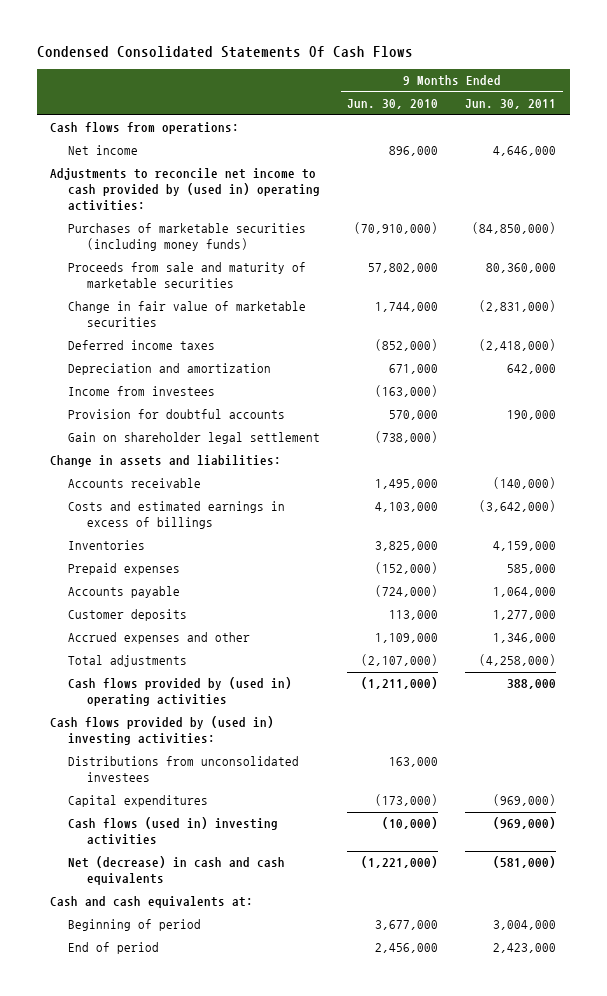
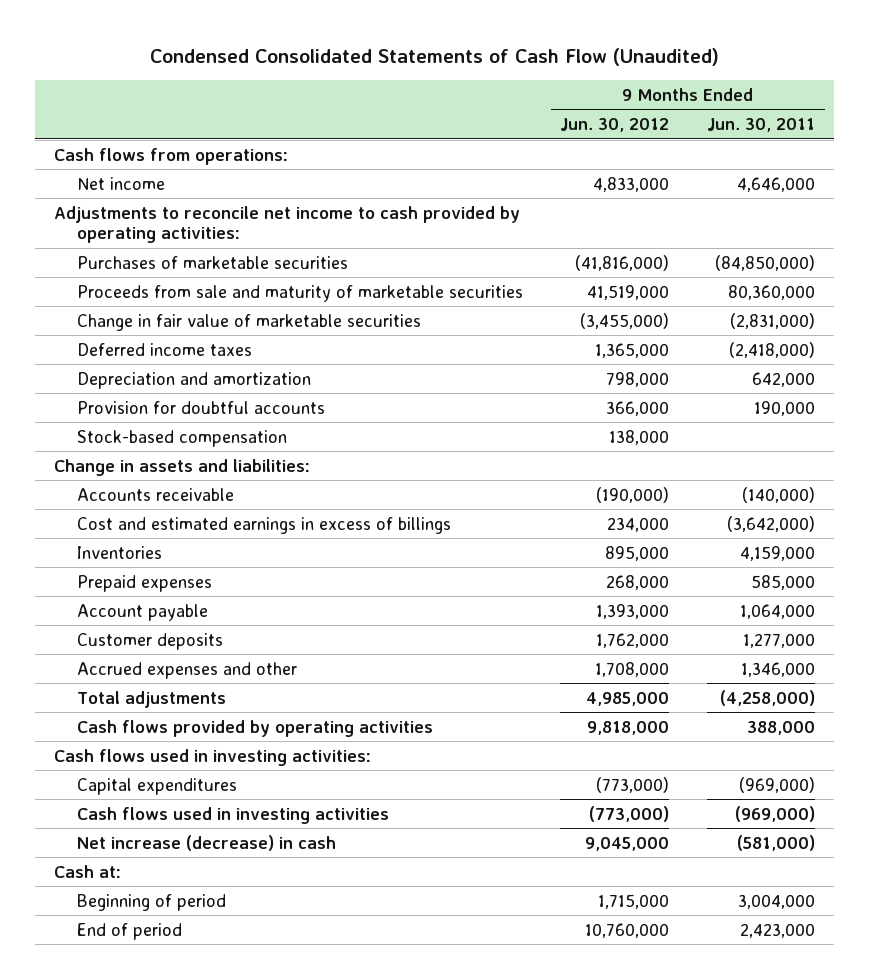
[36,46,413,59] Condensed Consolidated Statements Of Cash Flows -> [149,47,719,66] Condensed Consolidated Statements of Cash Flow (Unaudited)
[347,99,439,110] Jun. 30, 2010 -> none
none -> [560,118,670,133] Jun. 30, 2012
[50,168,321,212] Adjustments to reconcile net income to cash provided by (used in) operating activities: -> [53,205,520,244] Adjustments to reconcile net income to cash provided by operating activities:
[68,223,307,252] Purchases of marketable securities (including money funds) -> [76,255,348,269] Purchases of marketable securities
[68,386,216,397] Income from investees -> none
[68,432,321,445] Gain on shareholder legal settlement -> none
none -> [76,429,287,447] Stock-based compensation
[68,501,286,530] Costs and estimated earnings in excess of billings -> [76,516,451,534] Cost and estimated earnings in excess of billings
[68,586,181,599] Accounts payable -> [76,603,208,621] Account payable
[68,756,300,783] Distributions from unconsolidated investees -> none
[68,677,293,707] Cash flows provided by (used in) operating activities -> [76,719,433,737] Cash flows provided by operating activities
[50,716,275,746] Cash flows provided by (used in) investing activities: -> [53,748,371,766] Cash flows used in investing activities:
[68,817,279,846] Cash flows (used in) investing activities -> [76,806,389,824] Cash flows used in investing activities
[68,856,286,886] Net (decrease) in cash and cash equivalents -> [76,834,336,851] Net increase (decrease) in cash
[50,896,254,909] Cash and cash equivalents at: -> [53,864,121,878] Cash at:

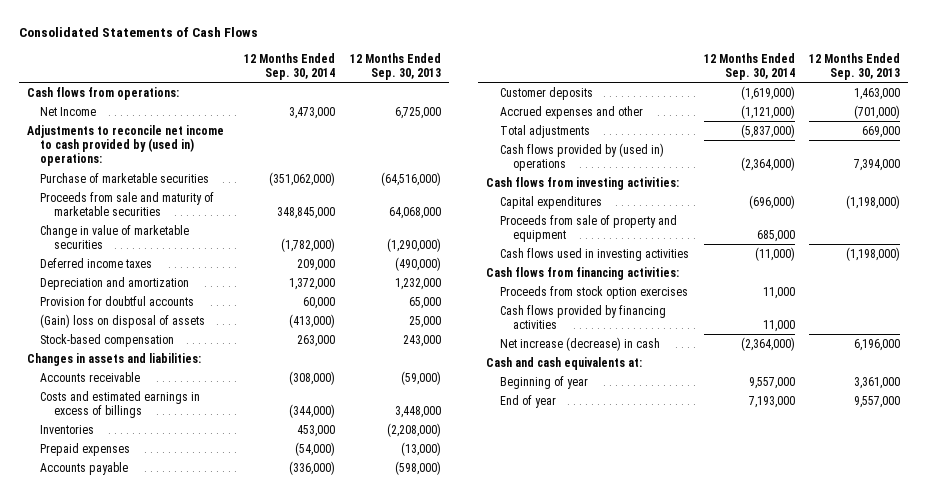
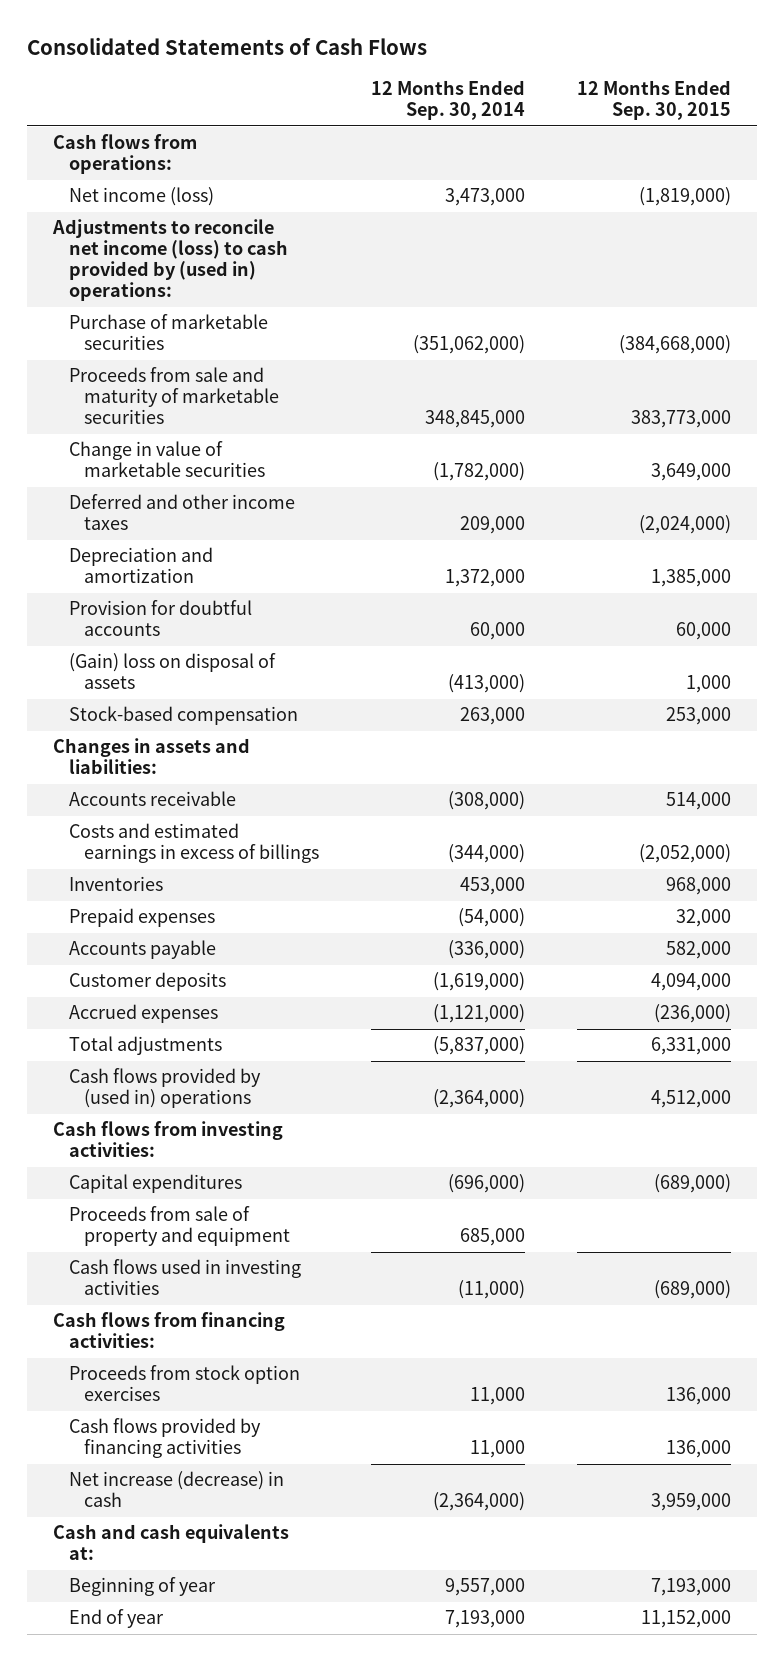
[350,52,442,81] 12 Months Ended Sep. 30, 2013 -> none
none -> [576,80,731,121] 12 Months Ended Sep. 30, 2015
[40,106,97,116] Net Income -> [68,187,214,207] Net income (loss)
[26,124,224,167] Adjustments to reconcile net income to cash provided by (used in) operations: -> [52,219,288,302] Adjustments to reconcile net income (loss) to cash provided by (used in) operations:
[40,257,153,268] Deferred income taxes -> [68,494,295,531] Deferred and other income taxes
[499,105,643,119] Accrued expenses and other -> [68,1004,218,1024] Accrued expenses

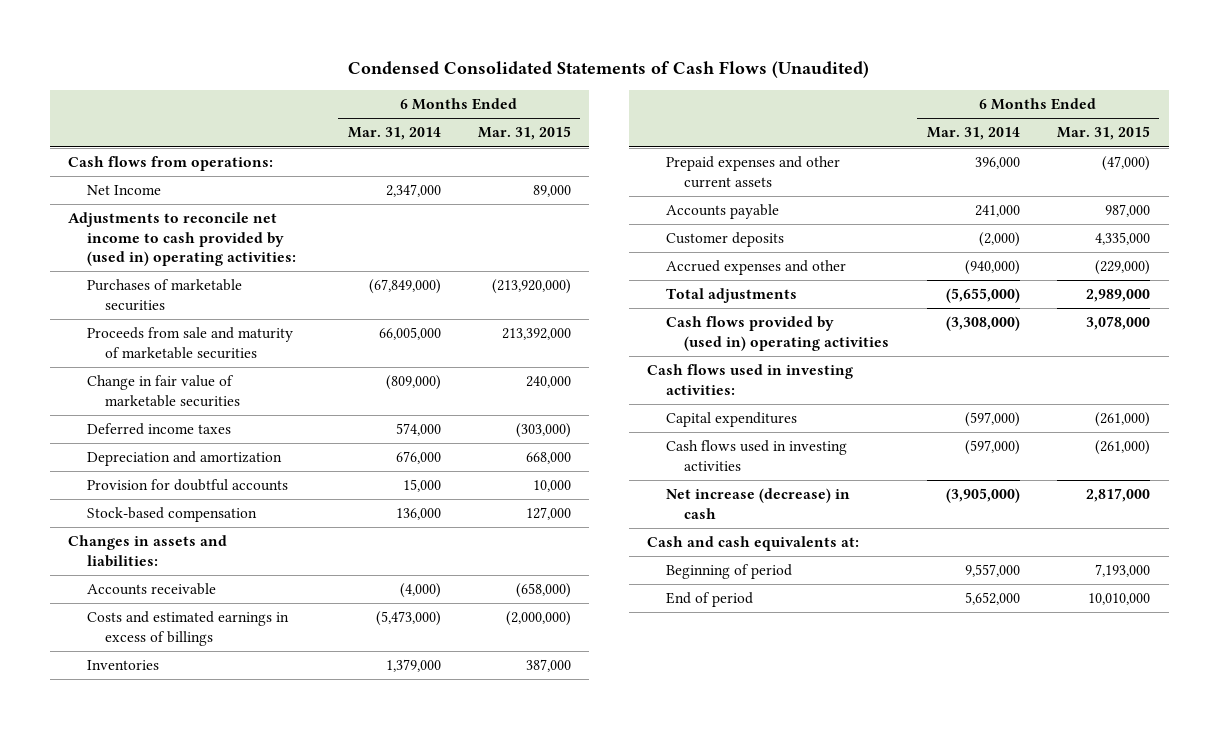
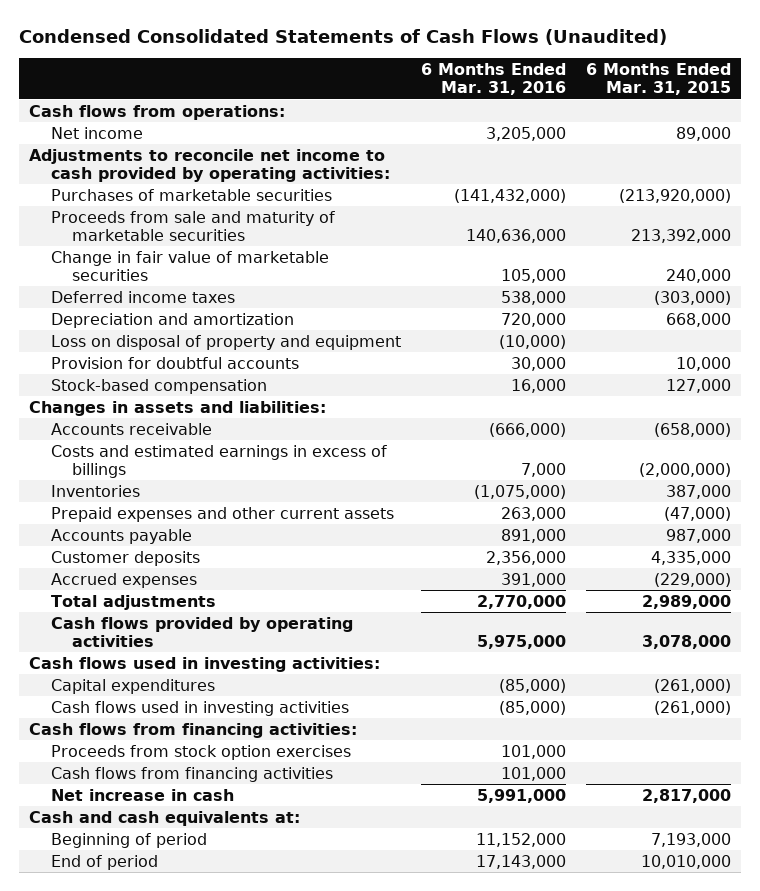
[347,127,441,141] Mar. 31, 2014 -> none
none -> [420,63,566,96] 6 Months Ended Mar. 31, 2016
[86,185,161,196] Net Income -> [50,126,143,139] Net income
[68,212,296,267] Adjustments to reconcile net income to cash provided by (used in) operating activities: -> [28,148,390,182] Adjustments to reconcile net income to cash provided by operating activities:
none -> [50,334,401,350] Loss on disposal of property and equipment
[665,260,846,276] Accrued expenses and other -> [50,572,197,588] Accrued expenses
[665,316,890,351] Cash flows provided by (used in) operating activities -> [50,616,353,647] Cash flows provided by operating activities
none -> [28,722,357,738] Cash flows from financing activities:
none -> [50,744,351,760] Proceeds from stock option exercises
none -> [50,766,333,782] Cash flows from financing activities
[665,488,850,519] Net increase (decrease) in cash -> [50,788,234,801] Net increase in cash

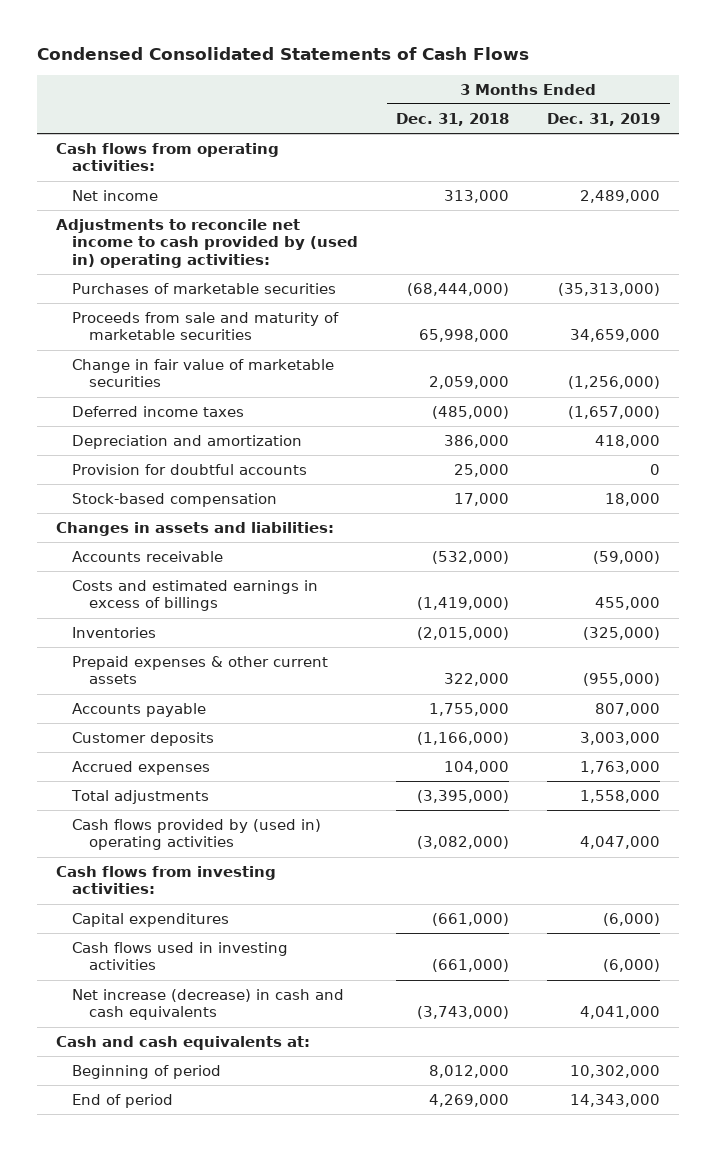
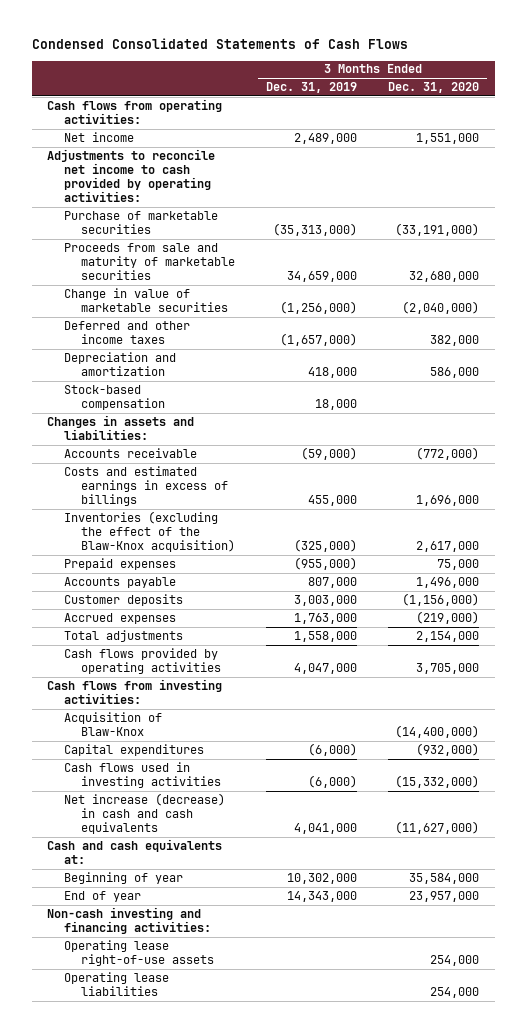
[396,112,510,126] Dec. 31, 2018 -> none
none -> [388,82,480,94] Dec. 31, 2020
[55,219,359,268] Adjustments to reconcile net income to cash provided by (used in) operating activities: -> [47,148,216,203] Adjustments to reconcile net income to cash provided by operating activities:
[72,283,337,295] Purchases of marketable securities -> [64,210,219,235] Purchase of marketable securities
[72,359,335,388] Change in fair value of marketable securities -> [64,287,228,313] Change in value of marketable securities
[72,406,245,418] Deferred income taxes -> [64,320,191,345] Deferred and other income taxes
[72,464,308,476] Provision for doubtful accounts -> none
[72,627,157,639] Inventories -> [64,510,235,553] Inventories (excluding the effect of the Blaw-Knox acquisition)
[72,656,329,685] Prepaid expenses & other current assets -> [64,557,177,570] Prepaid expenses
[72,819,322,851] Cash flows provided by (used in) operating activities -> [64,647,221,675] Cash flows provided by operating activities
none -> [64,711,163,737] Acquisition of Blaw-Knox
[72,1065,222,1080] Beginning of period -> [64,871,184,884] Beginning of year
[72,1094,174,1109] End of period -> [64,890,142,902] End of year
none -> [47,906,212,935] Non-cash investing and financing activities:
none -> [64,939,214,967] Operating lease right-of-use assets
none -> [64,971,170,997] Operating lease liabilities

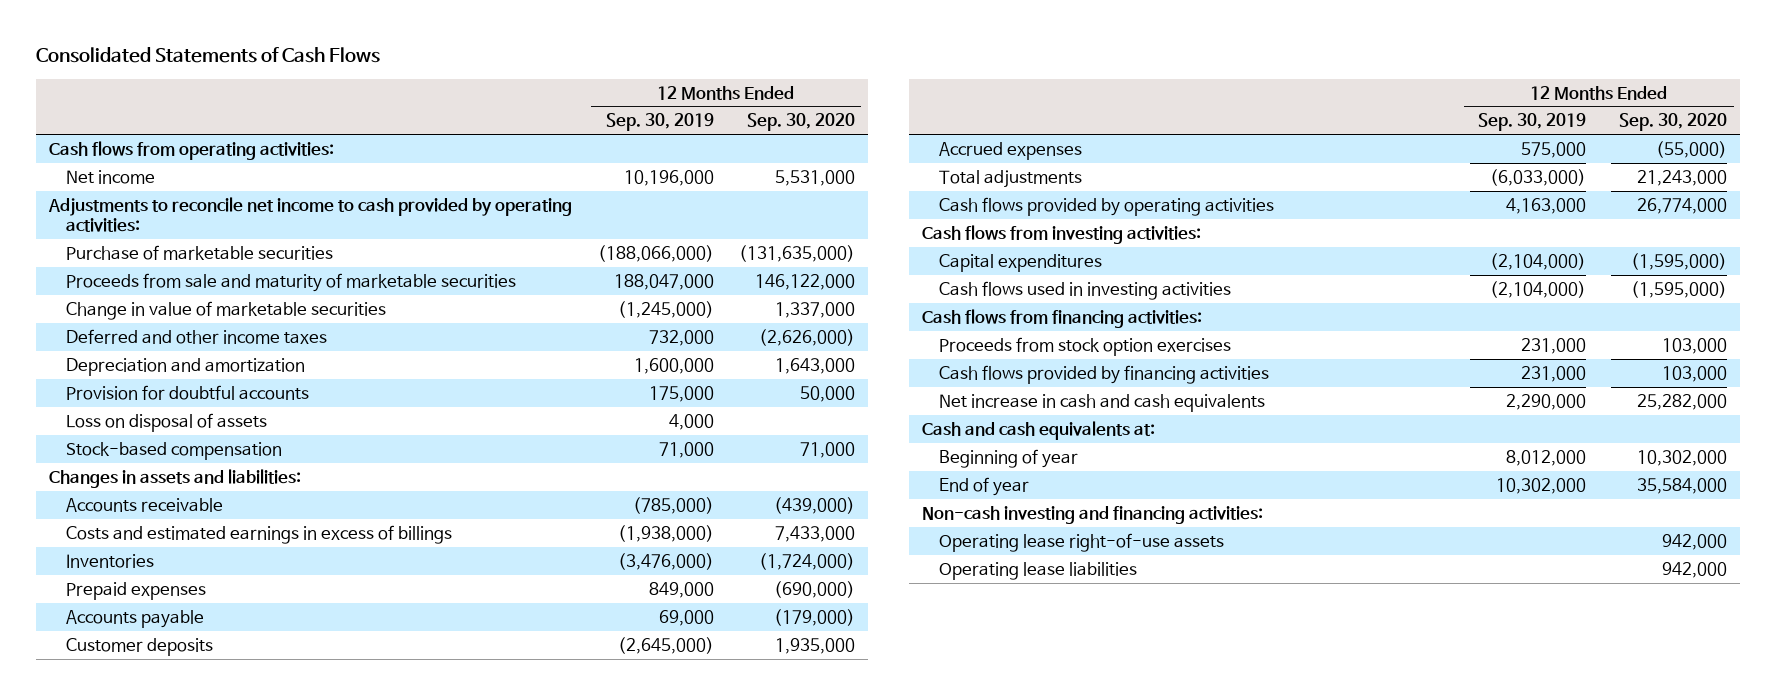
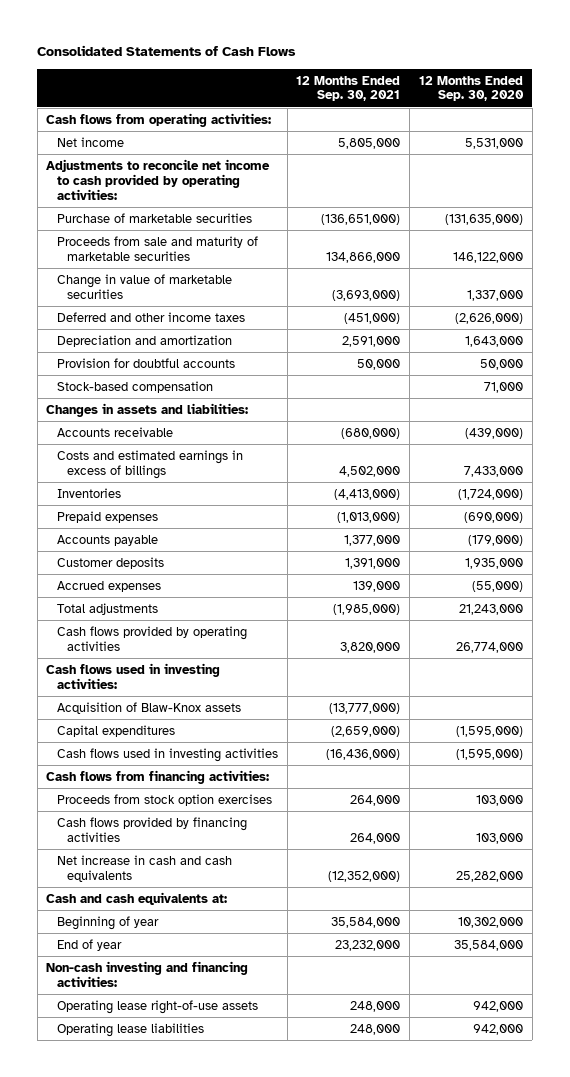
[605,113,714,132] Sep. 30, 2019 -> none
none -> [296,75,401,102] 12 Months Ended Sep. 30, 2021
[66,412,268,432] Loss on disposal of assets -> none
[921,224,1201,244] Cash flows from investing activities: -> [46,662,221,689] Cash flows used in investing activities:
none -> [56,701,241,714] Acquisition of Blaw-Knox assets

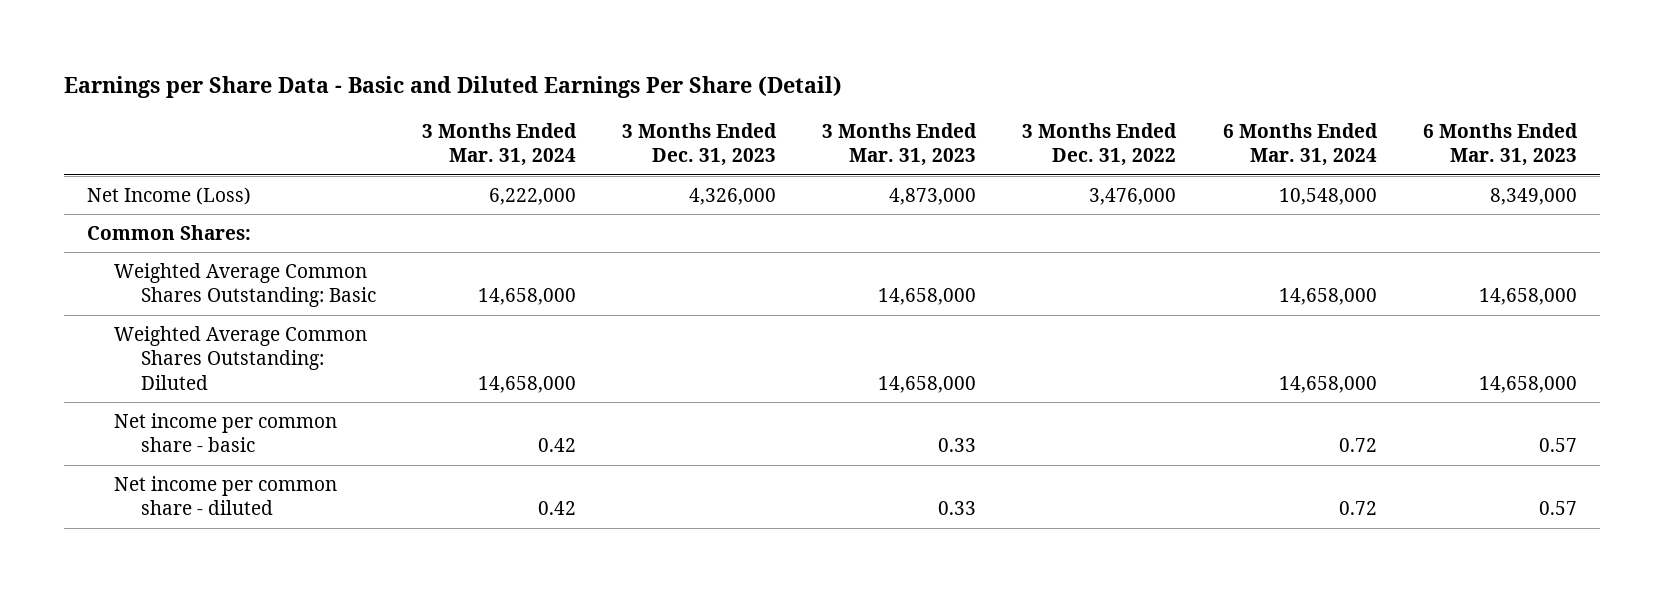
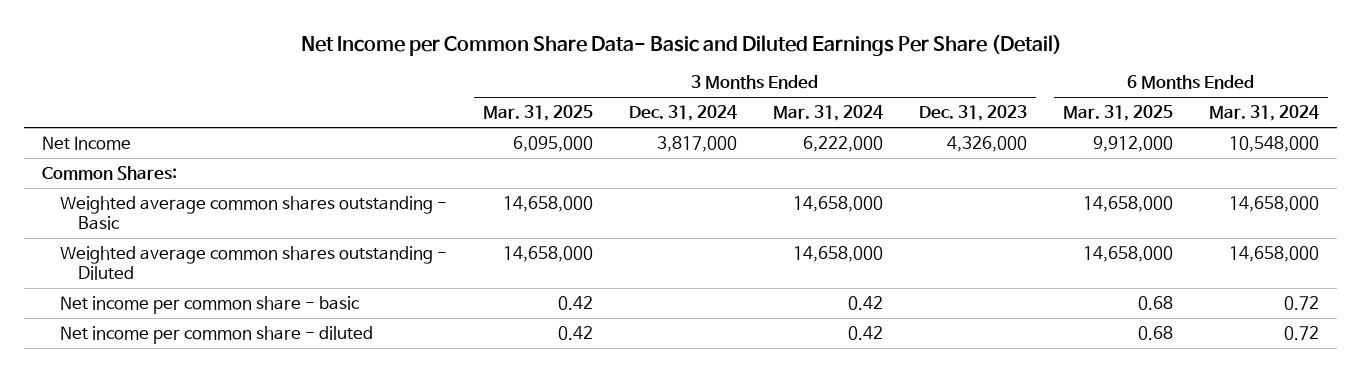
[63,76,842,99] Earnings per Share Data - Basic and Diluted Earnings Per Share (Detail) -> [300,34,1062,56] Net Income per Common Share Data- Basic and Diluted Earnings Per Share (Detail)
[822,122,978,167] 3 Months Ended Mar. 31, 2023 -> none
[1022,122,1178,167] 3 Months Ended Dec. 31, 2022 -> none
[1422,122,1578,167] 6 Months Ended Mar. 31, 2023 -> none
none -> [483,105,594,122] Mar. 31, 2025
none -> [629,105,738,122] Dec. 31, 2024
none -> [1063,105,1174,122] Mar. 31, 2025
[86,186,251,205] Net Income (Loss) -> [42,136,132,151] Net Income
[113,262,376,308] Weighted Average Common Shares Outstanding: Basic -> [60,196,448,231] Weighted average common shares outstanding - Basic
[113,325,367,390] Weighted Average Common Shares Outstanding: Diluted -> [60,246,448,281] Weighted average common shares outstanding - Diluted

